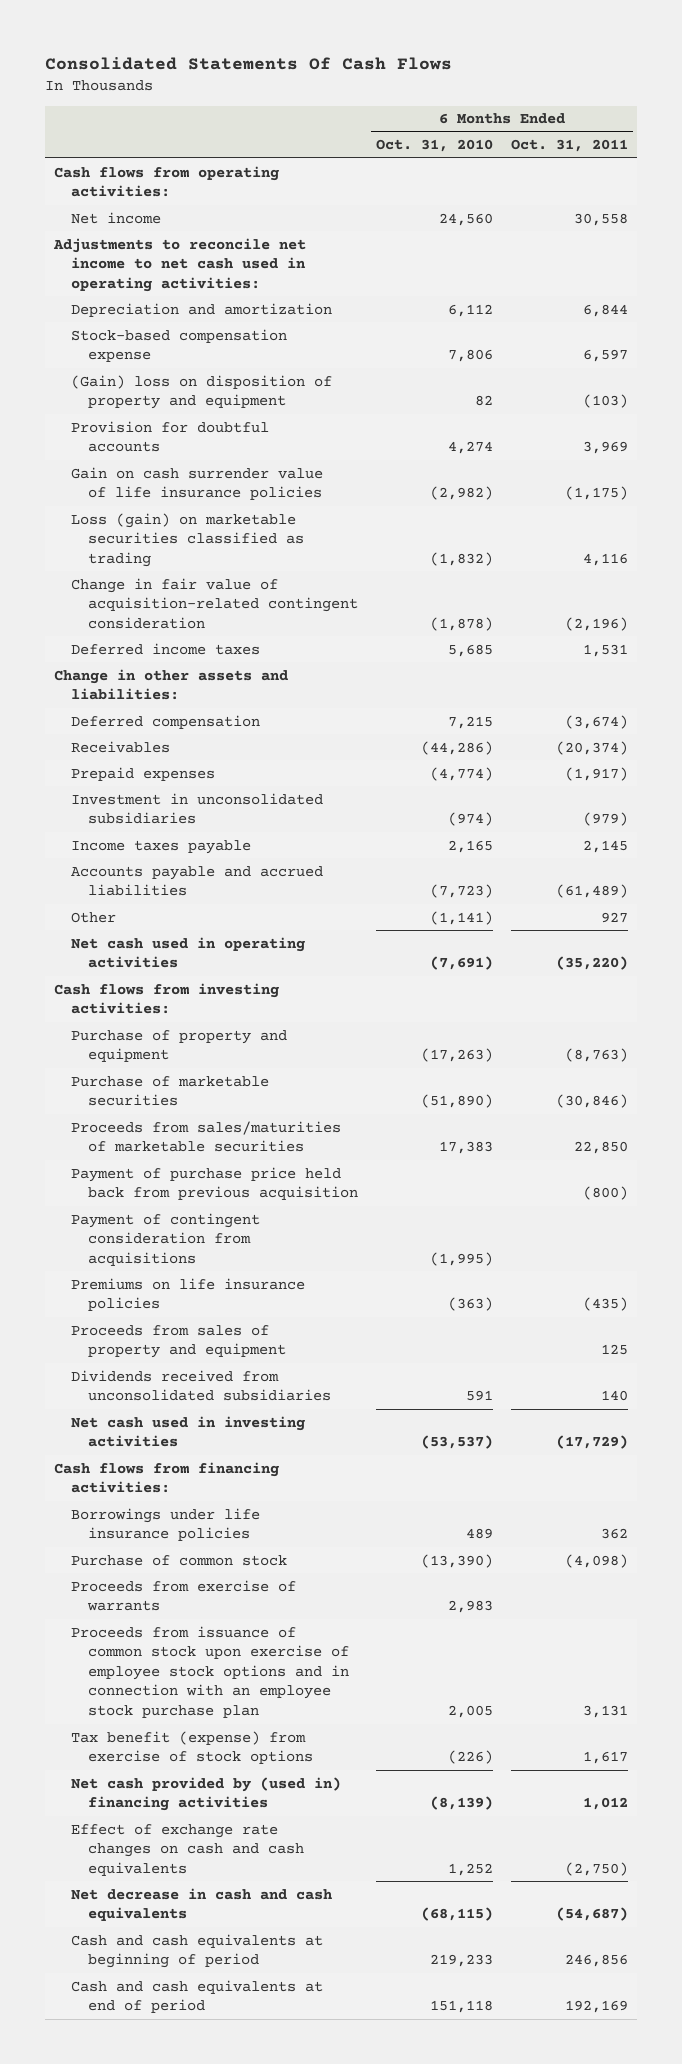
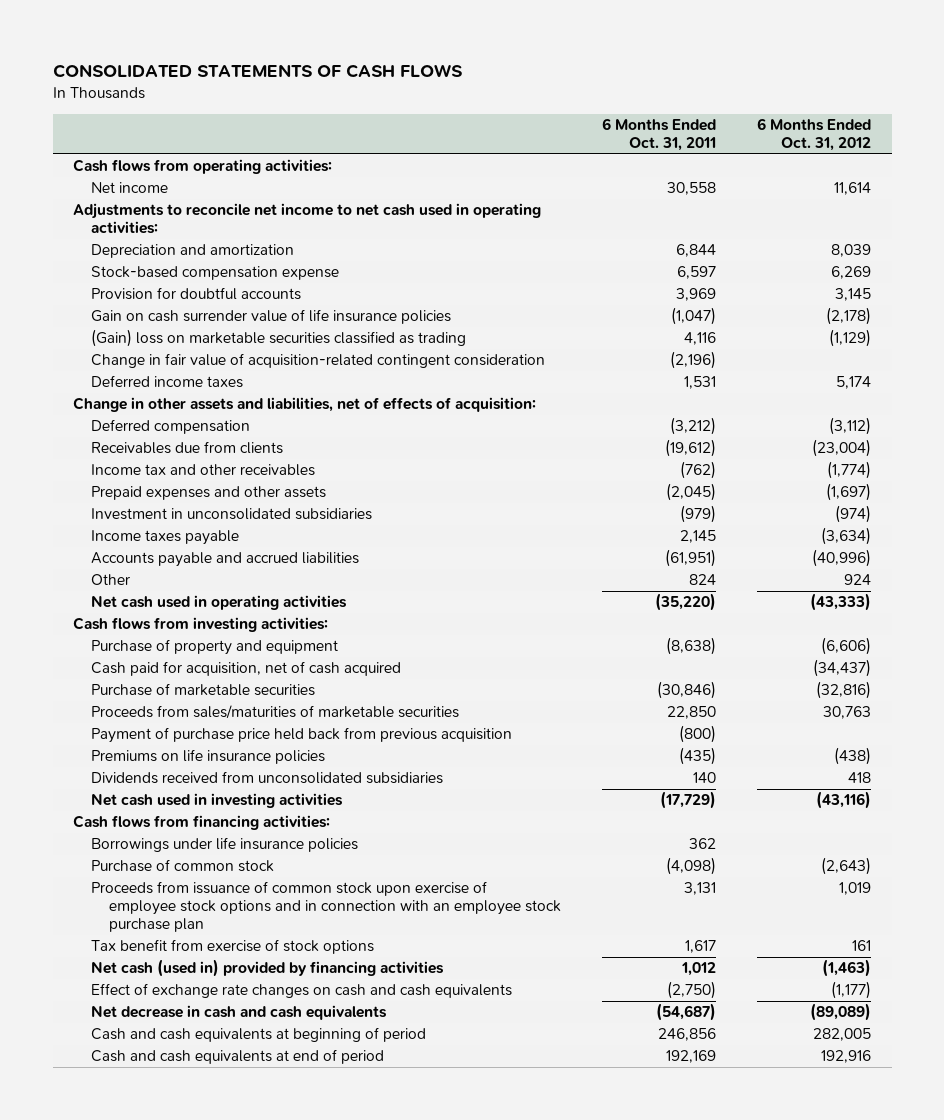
[45,57,453,71] Consolidated Statements Of Cash Flows -> [52,63,463,78] CONSOLIDATED STATEMENTS OF CASH FLOWS
[375,139,493,153] Oct. 31, 2010 -> none
none -> [757,117,872,151] 6 Months Ended Oct. 31, 2012
[70,374,332,410] (Gain) loss on disposition of property and equipment -> none
[565,486,629,501] (1,175) -> [671,307,717,326] (1,047)
[70,512,304,567] Loss (gain) on marketable securities classified as trading -> [91,329,467,348] (Gain) loss on marketable securities classified as trading
[70,740,170,753] Receivables -> none
[54,668,289,701] Change in other assets and liabilities: -> [73,397,537,413] Change in other assets and liabilities, net of effects of acquisition:
[565,714,629,729] (3,674) -> [670,417,717,436] (3,212)
none -> [91,441,284,455] Receivables due from clients
none -> [91,464,316,477] Income tax and other receivables
[70,766,215,781] Prepaid expenses -> [91,486,327,501] Prepaid expenses and other assets
[565,766,629,781] (1,917) -> [666,483,717,502] (2,045)
[556,884,629,899] (61,489) -> [665,549,717,568] (61,951)
[601,911,629,923] 927 -> [689,574,717,586] 824
[565,1048,629,1063] (8,763) -> [666,637,717,656] (8,638)
none -> [91,661,402,677] Cash paid for acquisition, net of cash acquired
[70,1212,260,1266] Payment of contingent consideration from acquisitions -> none
[70,1324,286,1359] Proceeds from sales of property and equipment -> none
[70,1579,296,1612] Proceeds from exercise of warrants -> none
[70,1730,313,1765] Tax benefit (expense) from exercise of stock options -> [91,939,375,955] Tax benefit from exercise of stock options
[70,1776,341,1812] Net cash provided by (used in) financing activities -> [91,959,445,978] Net cash (used in) provided by financing activities

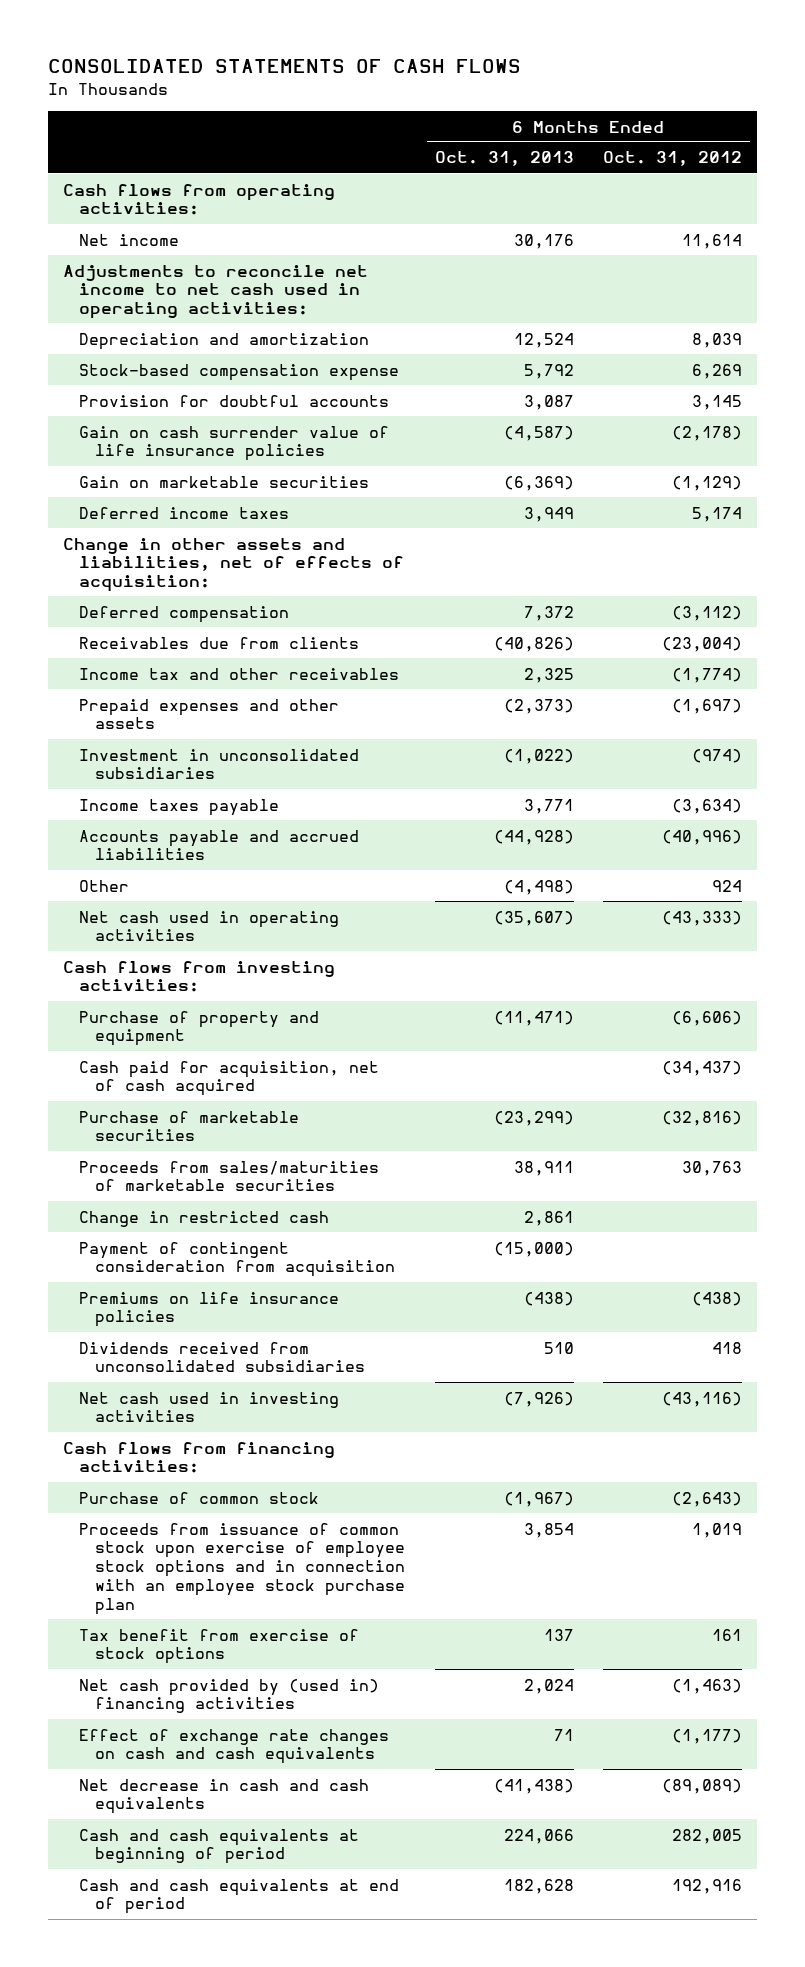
[602,117,717,151] 6 Months Ended Oct. 31, 2011 -> none
none -> [434,151,574,167] Oct. 31, 2013
[91,353,546,369] Change in fair value of acquisition-related contingent consideration -> none
[91,329,467,348] (Gain) loss on marketable securities classified as trading -> [78,475,369,488] Gain on marketable securities
[91,727,513,744] Payment of purchase price held back from previous acquisition -> none
none -> [78,1210,329,1227] Change in restricted cash
none -> [78,1241,396,1278] Payment of contingent consideration from acquisition
[91,837,359,853] Borrowings under life insurance policies -> none
[91,959,445,978] Net cash (used in) provided by financing activities -> [78,1678,379,1714] Net cash provided by (used in) financing activities

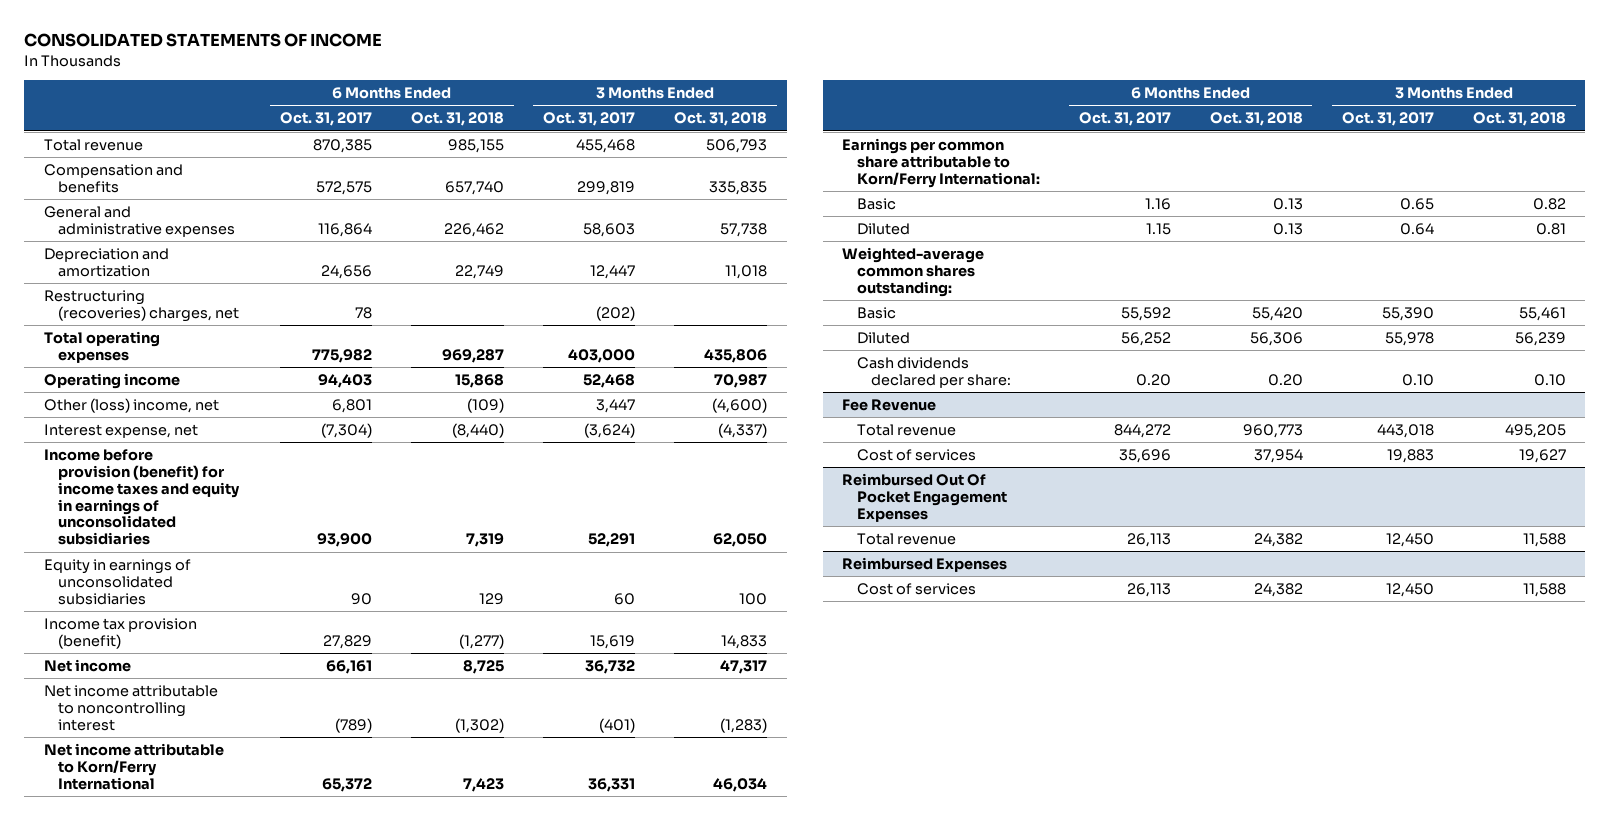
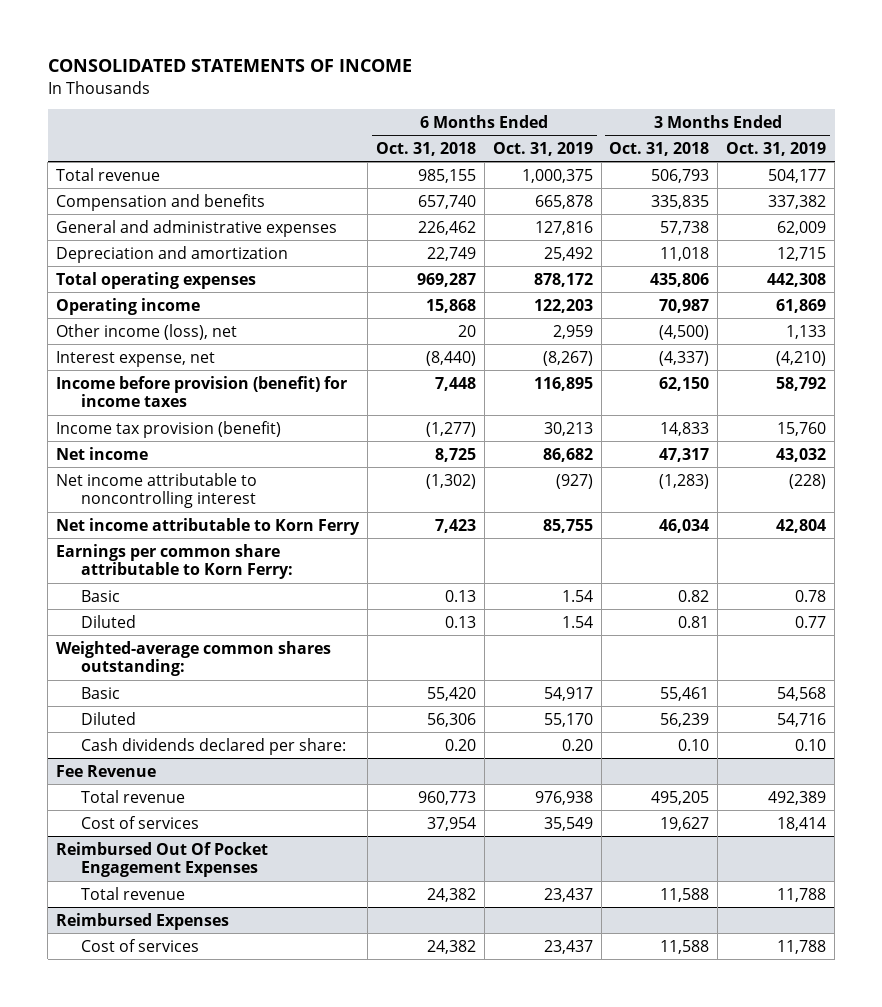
[279,112,372,127] Oct. 31, 2017 -> none
[543,112,636,127] Oct. 31, 2017 -> none
none -> [492,141,593,156] Oct. 31, 2019
none -> [726,141,827,156] Oct. 31, 2019
[43,289,239,322] Restructuring (recoveries) charges, net -> none
[43,397,219,413] Other (loss) income, net -> [56,323,238,340] Other income (loss), net
[467,397,505,413] (109) -> [457,324,476,337] 20
[712,397,768,413] (4,600) -> [659,324,710,340] (4,500)
[43,448,240,546] Income before provision (benefit) for income taxes and equity in earnings of unconsolidated subsidiaries -> none
[43,558,191,605] Equity in earnings of unconsolidated subsidiaries -> none
none -> [56,375,348,408] Income before provision (benefit) for income taxes
[43,742,224,790] Net income attributable to Korn/Ferry International -> [56,517,361,535] Net income attributable to Korn Ferry
[842,137,1040,188] Earnings per common share attributable to Korn/Ferry International: -> [56,543,293,580] Earnings per common share attributable to Korn Ferry:

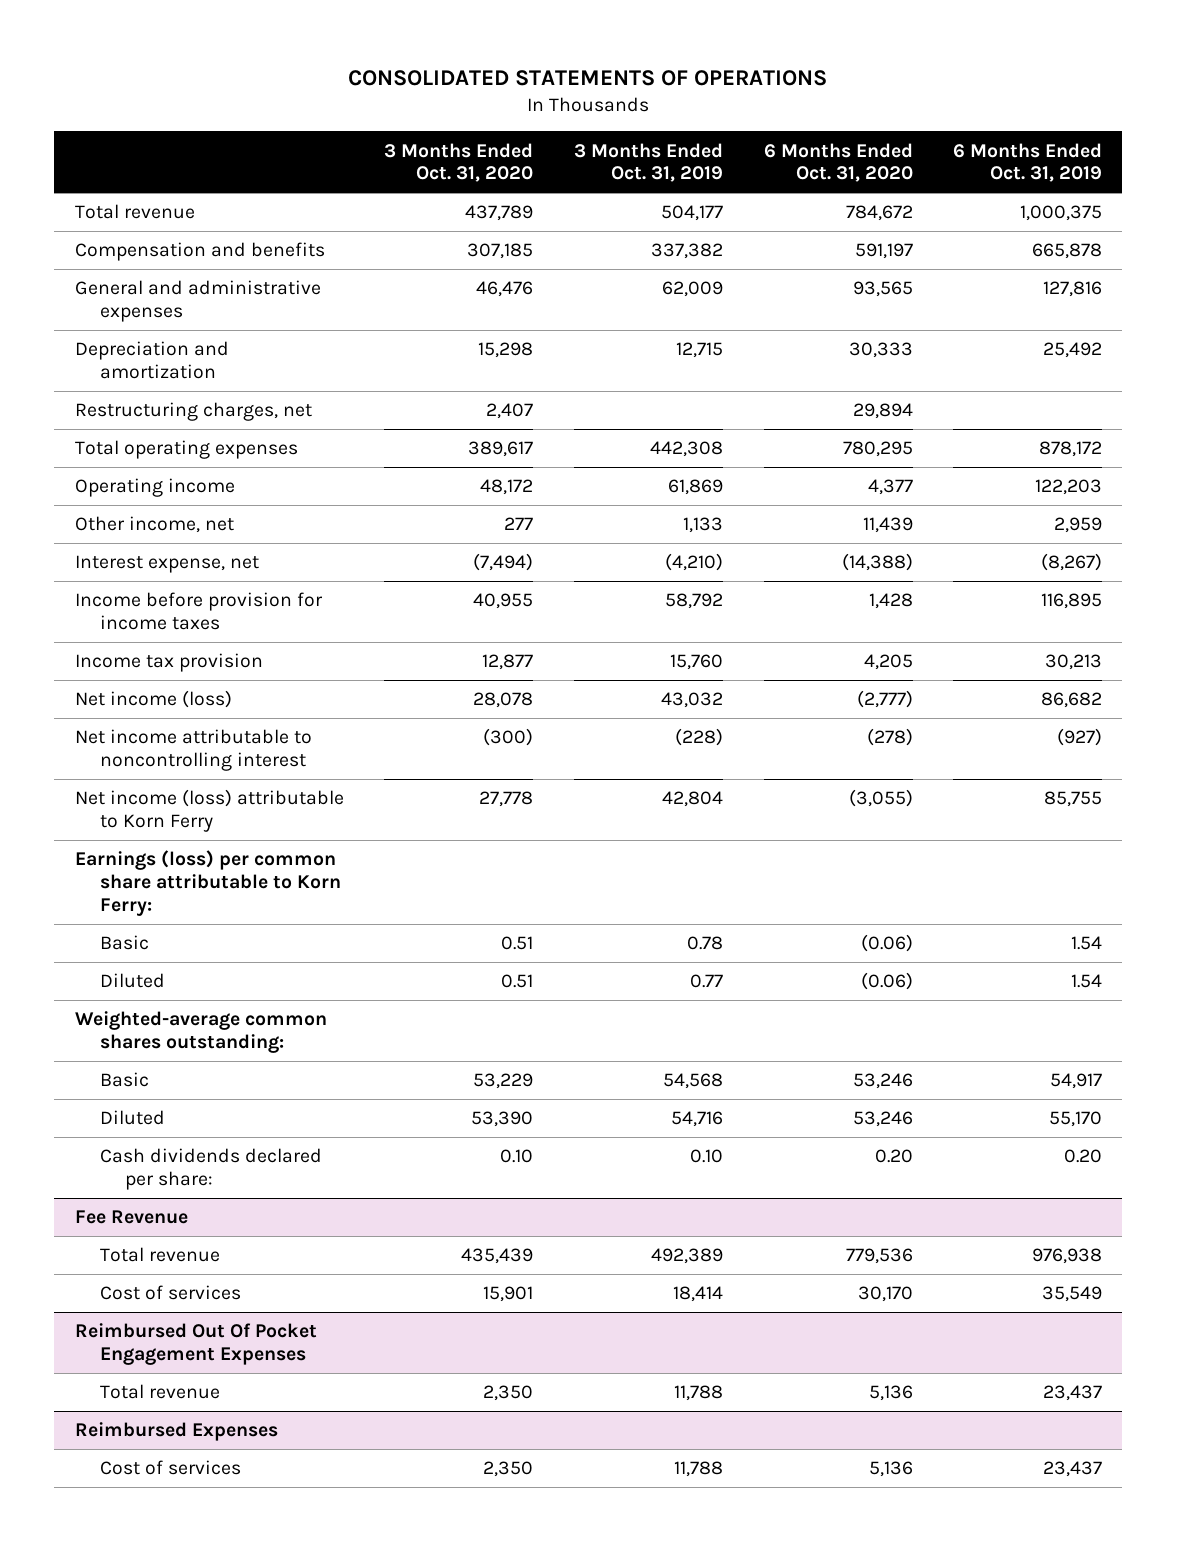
[47,59,412,73] CONSOLIDATED STATEMENTS OF INCOME -> [348,69,828,86] CONSOLIDATED STATEMENTS OF OPERATIONS
[375,141,476,156] Oct. 31, 2018 -> none
[609,141,710,156] Oct. 31, 2018 -> none
none -> [384,142,534,183] 3 Months Ended Oct. 31, 2020
none -> [763,142,913,183] 6 Months Ended Oct. 31, 2020
none -> [74,402,312,422] Restructuring charges, net
[56,323,238,340] Other income (loss), net -> [74,516,234,534] Other income, net
[56,375,348,408] Income before provision (benefit) for income taxes -> [74,592,323,631] Income before provision for income taxes
[56,420,282,438] Income tax provision (benefit) -> [74,653,263,673] Income tax provision
[56,446,149,460] Net income -> [74,690,232,709] Net income (loss)
[56,517,361,535] Net income attributable to Korn Ferry -> [74,789,344,833] Net income (loss) attributable to Korn Ferry
[56,543,293,580] Earnings per common share attributable to Korn Ferry: -> [74,850,341,917] Earnings (loss) per common share attributable to Korn Ferry:

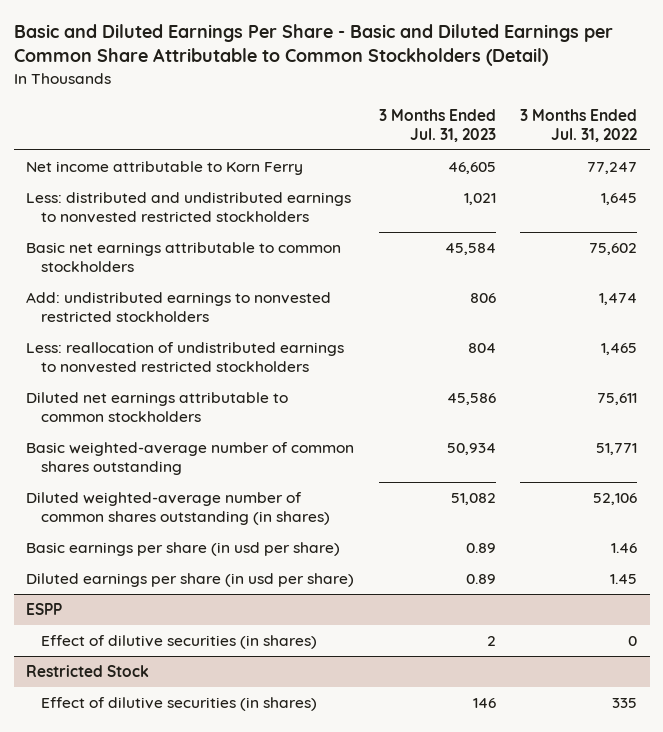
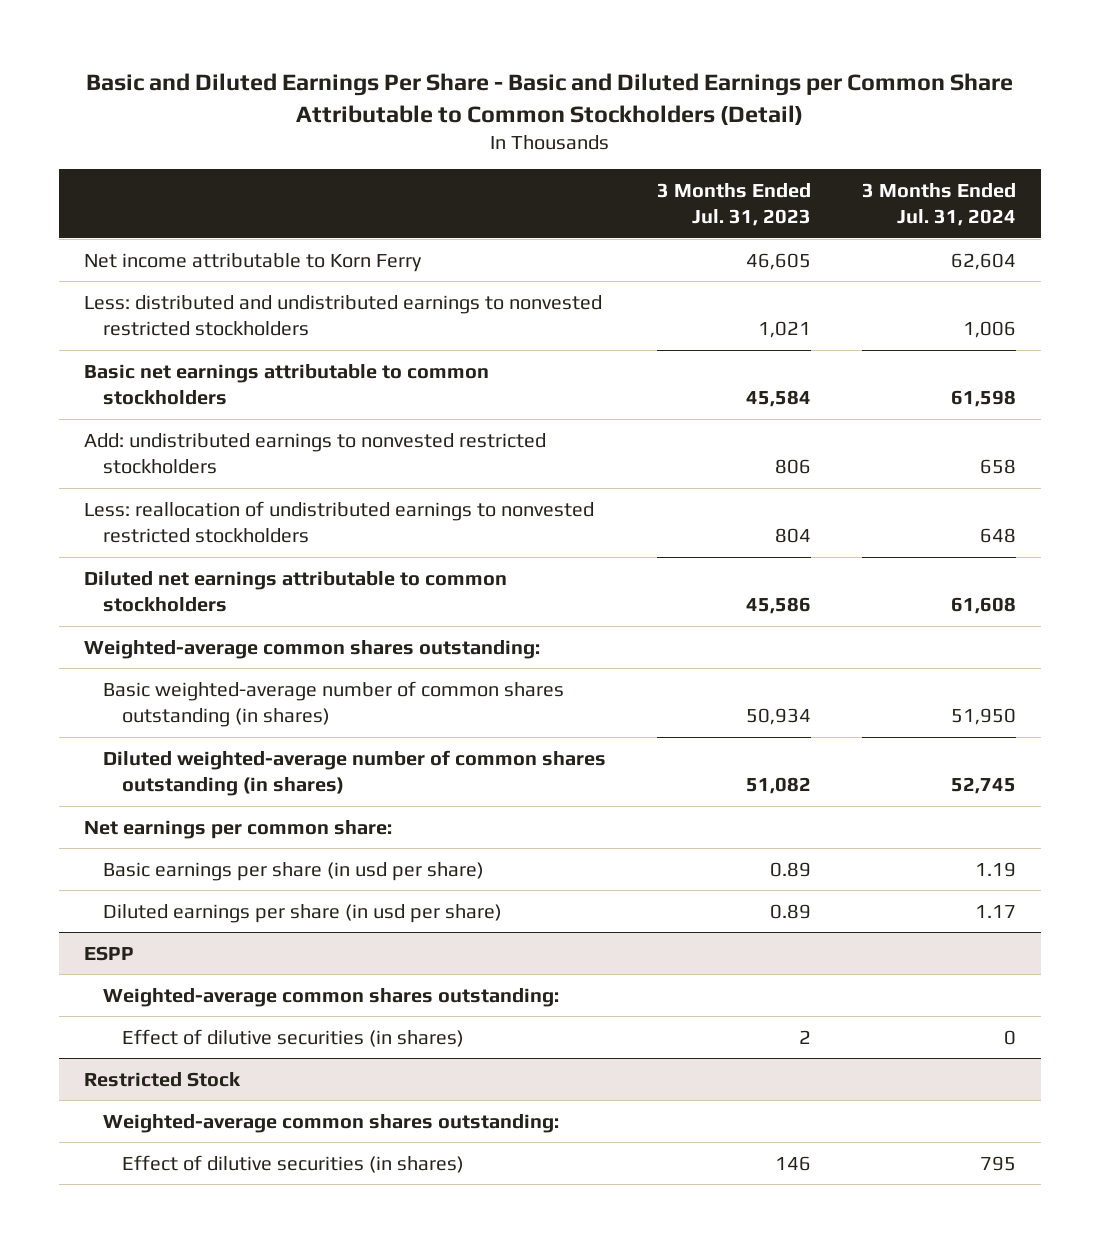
[520,108,638,142] 3 Months Ended Jul. 31, 2022 -> none
none -> [861,182,1016,227] 3 Months Ended Jul. 31, 2024
none -> [84,639,541,659] Weighted-average common shares outstanding:
[25,442,354,476] Basic weighted-average number of common shares outstanding -> [102,680,564,727] Basic weighted-average number of common shares outstanding (in shares)
none -> [84,819,393,839] Net earnings per common share:
none -> [102,987,559,1007] Weighted-average common shares outstanding:
none -> [102,1113,559,1133] Weighted-average common shares outstanding:

